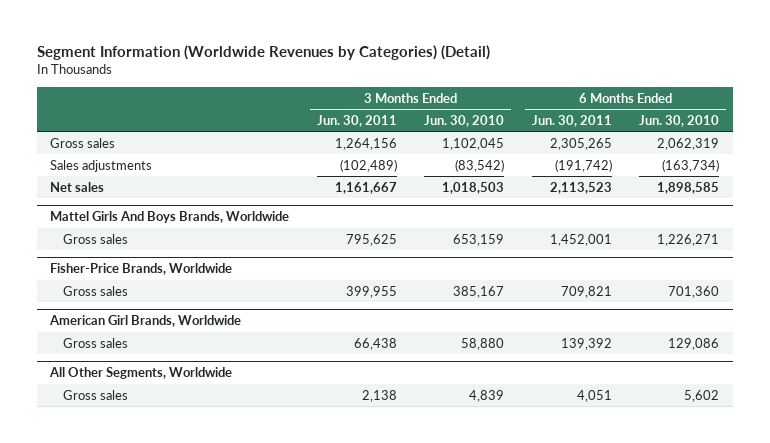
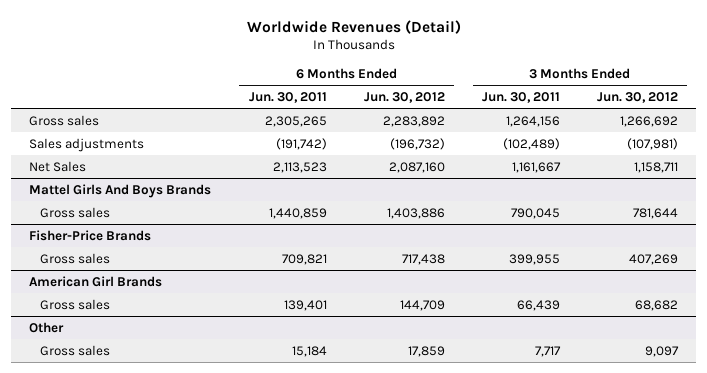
[36,44,490,60] Segment Information (Worldwide Revenues by Categories) (Detail) -> [246,19,461,34] Worldwide Revenues (Detail)
[424,114,505,127] Jun. 30, 2010 -> none
[639,114,720,127] Jun. 30, 2010 -> none
none -> [363,92,445,104] Jun. 30, 2012
none -> [596,92,678,104] Jun. 30, 2012
[50,181,105,192] Net sales -> [29,160,87,172] Net Sales
[50,211,290,224] Mattel Girls And Boys Brands, Worldwide -> [29,183,212,198] Mattel Girls And Boys Brands
[345,233,397,246] 795,625 -> [510,207,560,219] 790,045
[549,233,612,246] 1,452,001 -> [268,207,327,219] 1,440,859
[50,263,233,276] Fisher-Price Brands, Worldwide -> [29,229,152,241] Fisher-Price Brands
[49,367,233,380] All Other Segments, Worldwide -> none
[49,315,242,328] American Girl Brands, Worldwide -> [29,275,163,287] American Girl Brands
[353,337,397,350] 66,438 -> [516,299,560,311] 66,439
[560,337,612,350] 139,392 -> [283,299,327,311] 139,401
none -> [29,321,65,333] Other
[361,389,397,402] 2,138 -> [534,345,561,357] 7,717
[576,389,612,402] 4,051 -> [291,345,327,357] 15,184

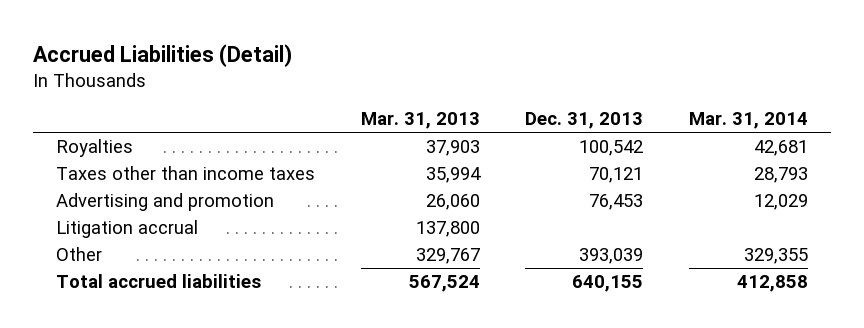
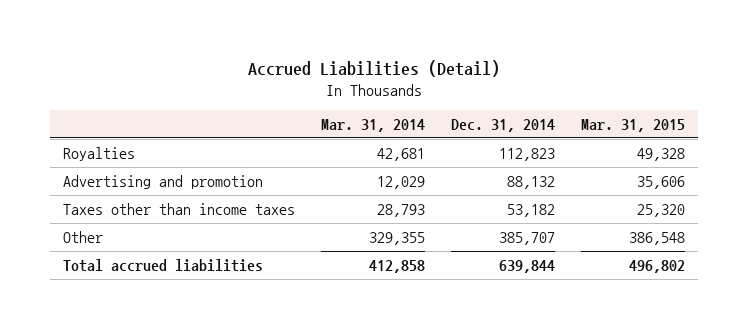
[360,112,480,130] Mar. 31, 2013 -> none
[525,112,644,130] Dec. 31, 2013 -> none
none -> [450,119,555,133] Dec. 31, 2014
none -> [580,119,685,133] Mar. 31, 2015
[55,219,198,238] Litigation accrual -> none
[55,165,315,180] Taxes other than income taxes -> [63,202,296,215] Taxes other than income taxes

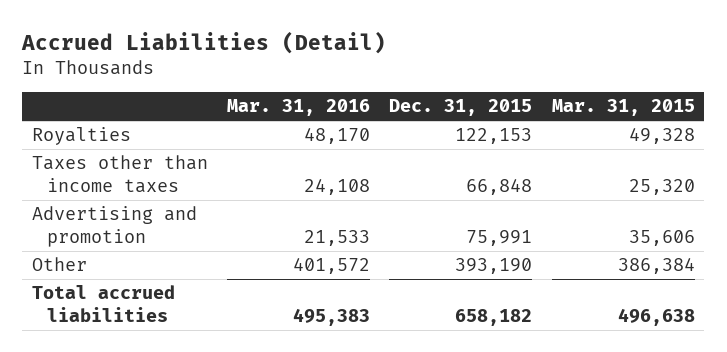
[320,119,425,133] Mar. 31, 2014 -> none
[450,119,555,133] Dec. 31, 2014 -> none
none -> [227,99,371,117] Mar. 31, 2016
none -> [389,99,533,117] Dec. 31, 2015
[63,174,264,189] Advertising and promotion -> [32,206,198,247] Advertising and promotion
[628,231,685,245] 386,548 -> [617,258,695,275] 386,384
[628,259,685,273] 496,802 -> [617,307,695,326] 496,638

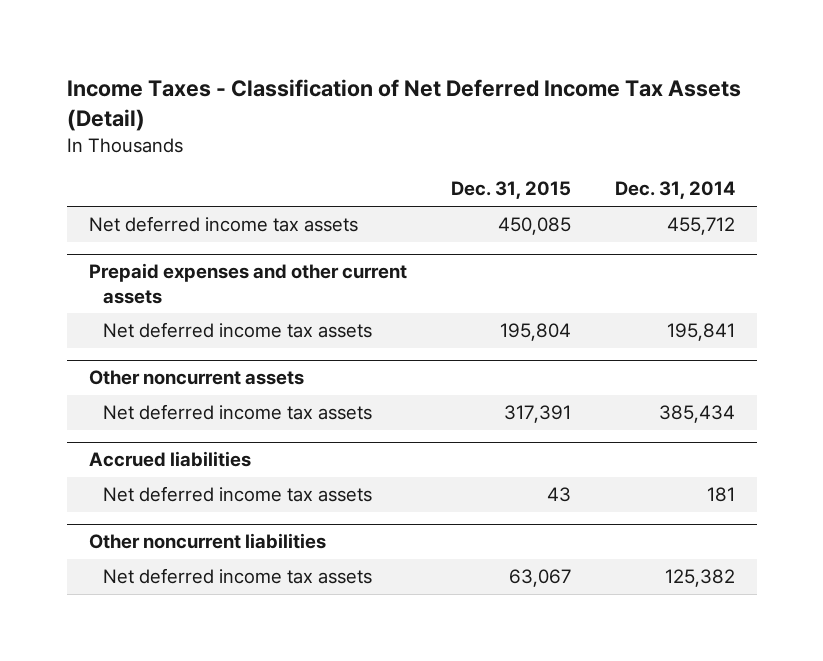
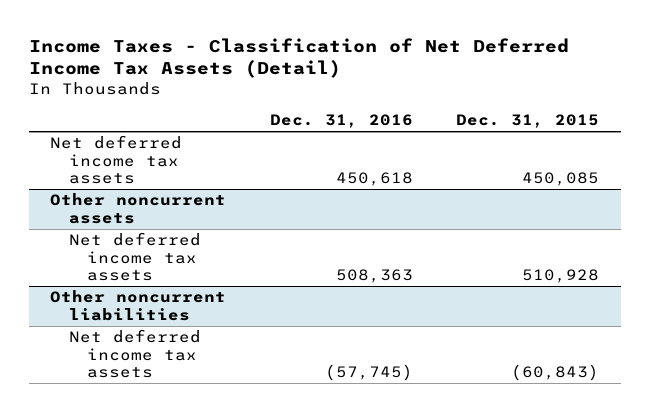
[614,181,735,200] Dec. 31, 2014 -> none
none -> [269,114,413,129] Dec. 31, 2016
[88,263,407,304] Prepaid expenses and other current assets -> none
[102,322,372,339] Net deferred income tax assets -> none
[88,451,251,468] Accrued liabilities -> none
[102,486,372,503] Net deferred income tax assets -> none
[503,405,571,424] 317,391 -> [522,269,600,284] 510,928
[508,569,571,588] 63,067 -> [511,364,600,382] (60,843)

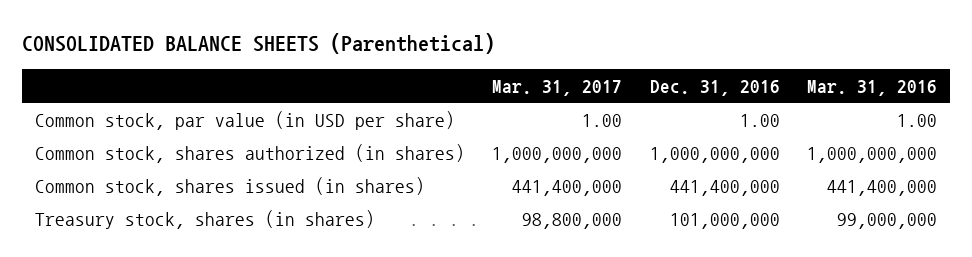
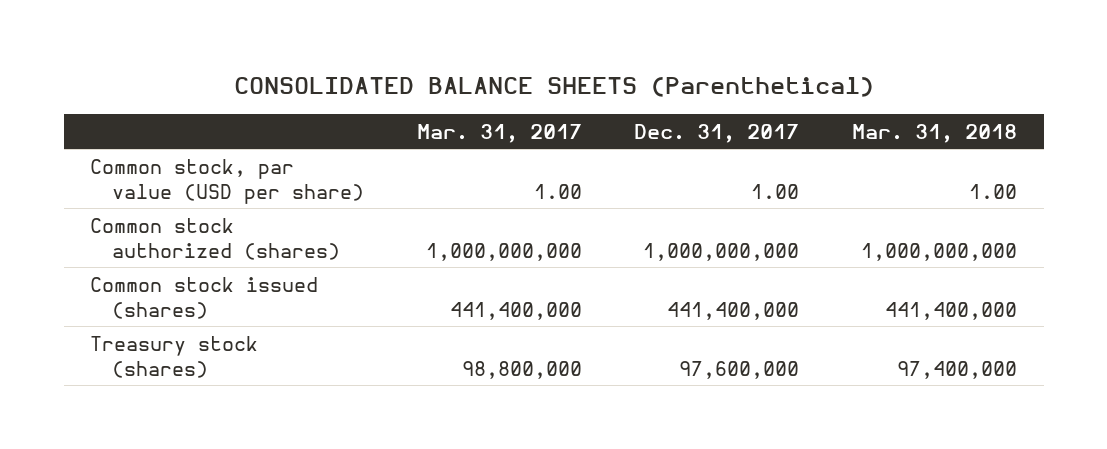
[649,79,780,96] Dec. 31, 2016 -> none
[806,79,937,96] Mar. 31, 2016 -> none
none -> [634,123,800,143] Dec. 31, 2017
none -> [852,123,1018,143] Mar. 31, 2018
[35,110,456,130] Common stock, par value (in USD per share) -> [90,158,364,204] Common stock, par value (USD per share)
[35,143,466,163] Common stock, shares authorized (in shares) -> [90,217,340,260] Common stock authorized (shares)
[35,176,426,196] Common stock, shares issued (in shares) -> [90,276,319,319] Common stock issued (shares)
[35,209,376,229] Treasury stock, shares (in shares) -> [90,335,259,378] Treasury stock (shares)

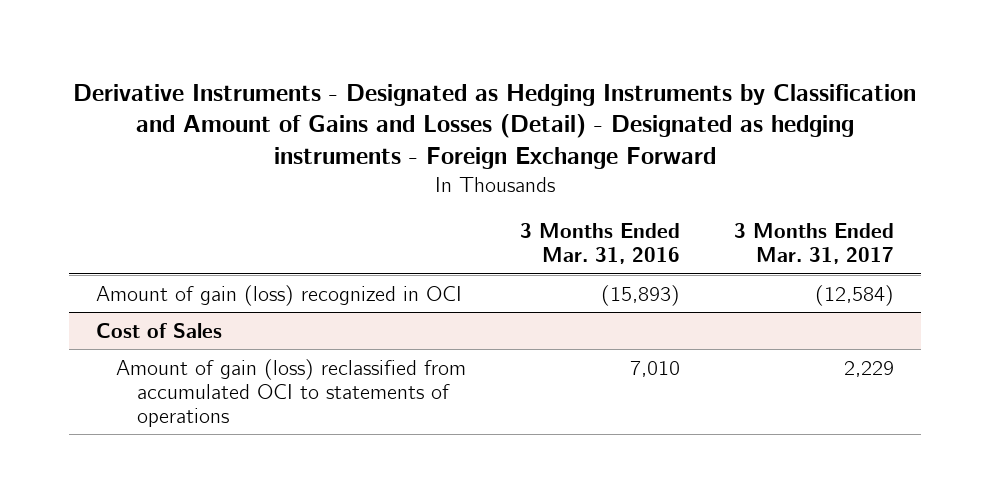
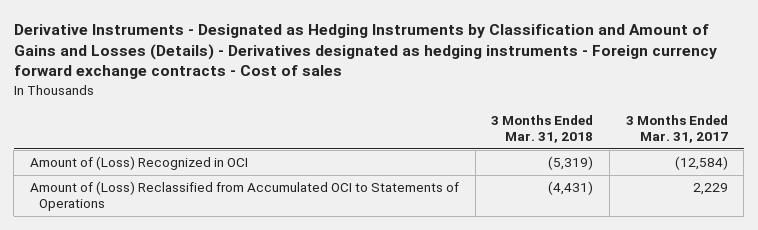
[72,83,916,170] Derivative Instruments - Designated as Hedging Instruments by Classification and Amount of Gains and Losses (Detail) - Designated as hedging instruments - Foreign Exchange Forward -> [13,23,717,80] Derivative Instruments - Designated as Hedging Instruments by Classification and Amount of Gains and Losses (Details) - Derivatives designated as hedging instruments - Foreign currency forward exchange contracts - Cost of sales
[520,223,681,265] 3 Months Ended Mar. 31, 2016 -> none
none -> [491,115,594,144] 3 Months Ended Mar. 31, 2018
[95,322,222,338] Cost of Sales -> none
[95,284,462,306] Amount of gain (loss) recognized in OCI -> [29,156,248,171] Amount of (Loss) Recognized in OCI
[116,358,467,427] Amount of gain (loss) reclassified from accumulated OCI to statements of operations -> [29,181,459,212] Amount of (Loss) Reclassified from Accumulated OCI to Statements of Operations

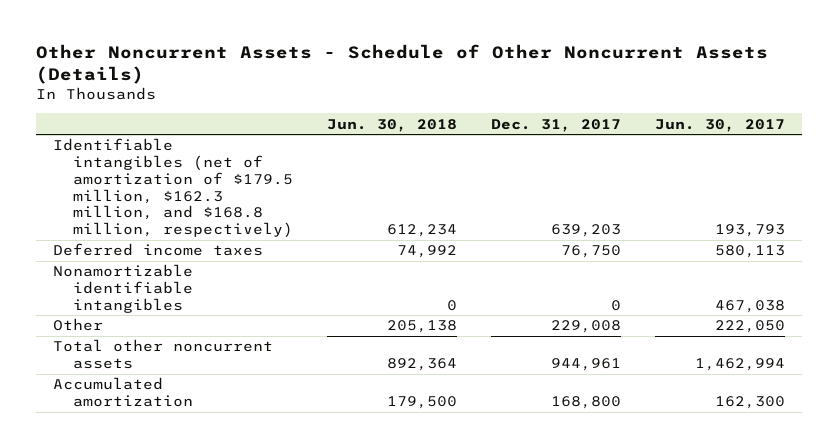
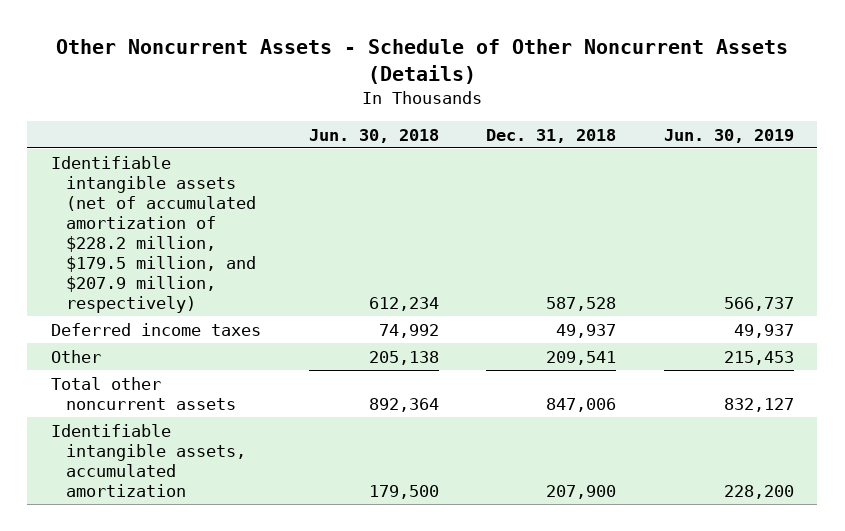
[490,118,621,132] Dec. 31, 2017 -> none
[654,118,785,132] Jun. 30, 2017 -> none
none -> [486,128,617,143] Dec. 31, 2018
none -> [663,128,794,143] Jun. 30, 2019
[53,138,293,239] Identifiable intangibles (net of amortization of $179.5 million, $162.3 million, and $168.8 million, respectively) -> [51,155,257,313] Identifiable intangible assets (net of accumulated amortization of $228.2 million, $179.5 million, and $207.9 million, respectively)
[53,264,194,313] Nonamortizable identifiable intangibles -> none
[53,377,193,408] Accumulated amortization -> [51,423,247,497] Identifiable intangible assets, accumulated amortization

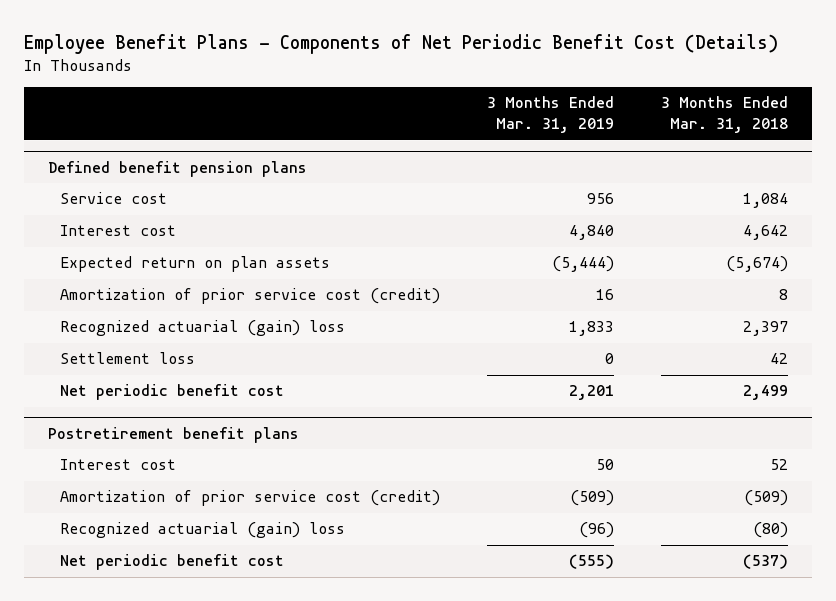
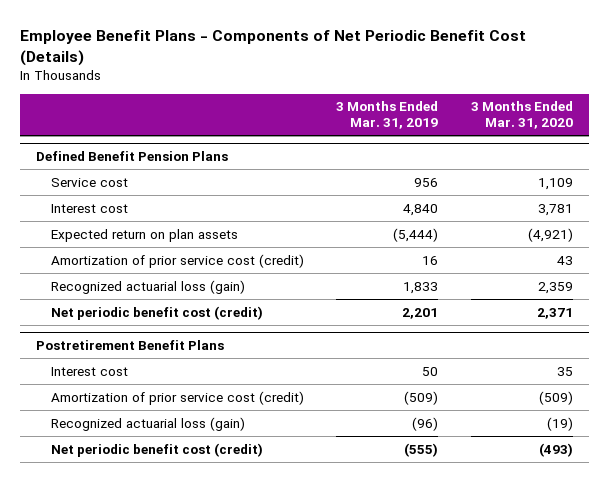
[661,96,789,134] 3 Months Ended Mar. 31, 2018 -> none
none -> [470,101,573,130] 3 Months Ended Mar. 31, 2020
[47,160,307,177] Defined benefit pension plans -> [35,151,228,162] Defined Benefit Pension Plans
[60,352,196,365] Settlement loss -> none
[60,320,346,337] Recognized actuarial (gain) loss -> [51,279,246,294] Recognized actuarial loss (gain)
[60,384,285,401] Net periodic benefit cost -> [51,305,264,320] Net periodic benefit cost (credit)
[47,426,299,443] Postretirement benefit plans -> [35,340,224,351] Postretirement Benefit Plans
[60,522,346,539] Recognized actuarial (gain) loss -> [51,416,246,431] Recognized actuarial loss (gain)
[60,554,285,571] Net periodic benefit cost -> [51,442,264,457] Net periodic benefit cost (credit)

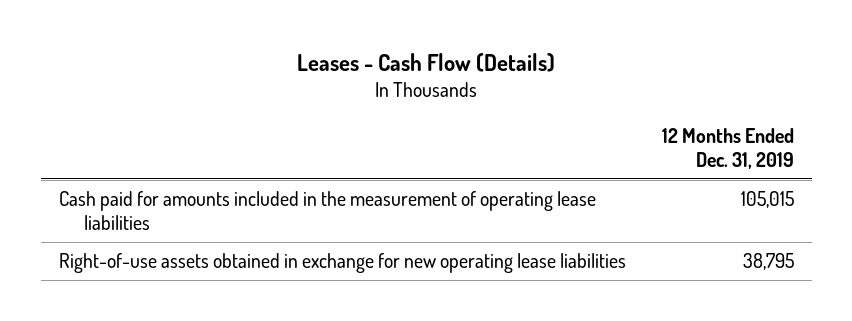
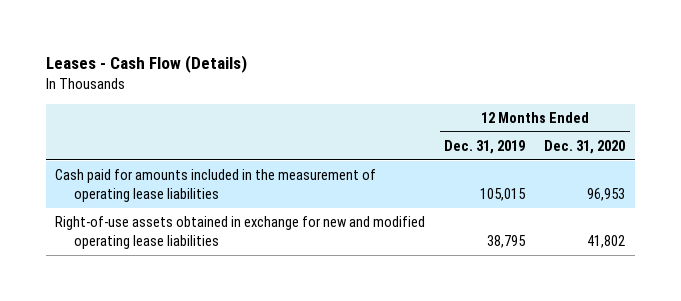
none -> [544,140,626,155] Dec. 31, 2020
[58,252,626,273] Right-of-use assets obtained in exchange for new operating lease liabilities -> [55,216,426,250] Right-of-use assets obtained in exchange for new and modified operating lease liabilities

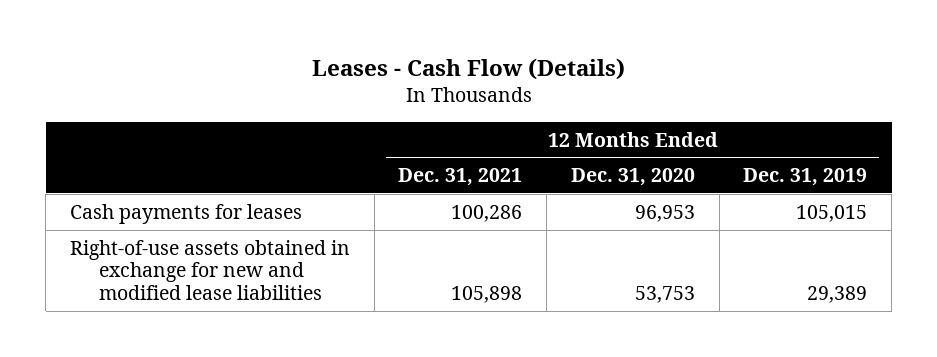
none -> [398,168,523,187] Dec. 31, 2021
[55,169,377,203] Cash paid for amounts included in the measurement of operating lease liabilities -> [70,203,303,224] Cash payments for leases
[55,216,426,250] Right-of-use assets obtained in exchange for new and modified operating lease liabilities -> [70,239,351,300] Right-of-use assets obtained in exchange for new and modified lease liabilities
[487,235,527,249] 38,795 -> [807,285,868,303] 29,389
[587,235,626,249] 41,802 -> [634,285,695,303] 53,753

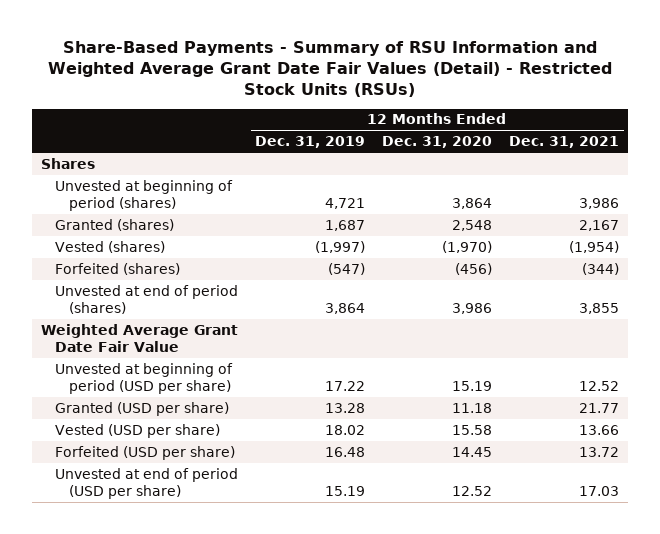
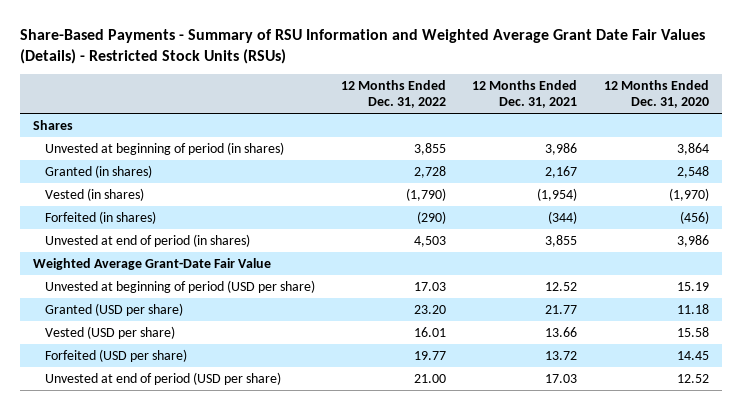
[48,41,613,98] Share-Based Payments - Summary of RSU Information and Weighted Average Grant Date Fair Values (Detail) - Restricted Stock Units (RSUs) -> [19,29,705,65] Share-Based Payments - Summary of RSU Information and Weighted Average Grant Date Fair Values (Details) - Restricted Stock Units (RSUs)
[255,136,366,149] Dec. 31, 2019 -> none
none -> [341,80,447,108] 12 Months Ended Dec. 31, 2022
[55,179,234,211] Unvested at beginning of period (shares) -> [44,141,284,155] Unvested at beginning of period (in shares)
[55,218,175,231] Granted (shares) -> [44,164,152,178] Granted (in shares)
[55,240,166,253] Vested (shares) -> [44,187,144,201] Vested (in shares)
[55,262,181,275] Forfeited (shares) -> [44,210,156,224] Forfeited (in shares)
[55,284,239,314] Unvested at end of period (shares) -> [44,233,250,247] Unvested at end of period (in shares)
[40,323,238,352] Weighted Average Grant Date Fair Value -> [32,257,271,270] Weighted Average Grant-Date Fair Value

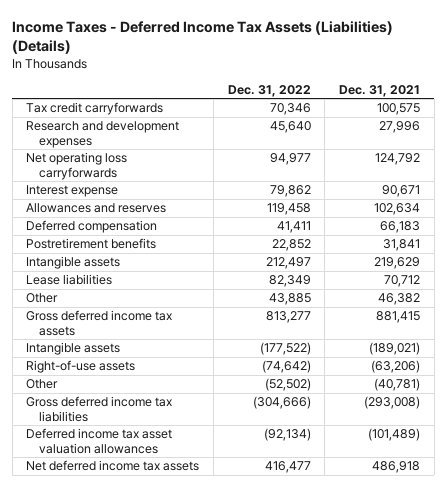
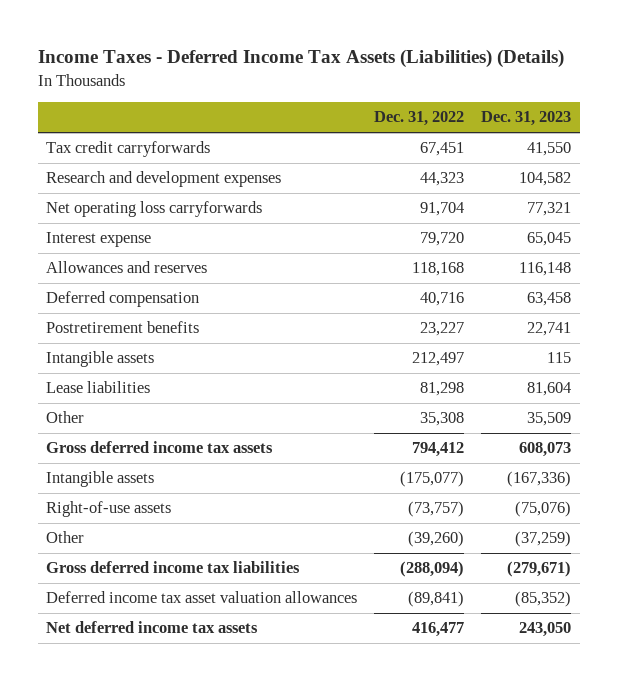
[338,84,420,97] Dec. 31, 2021 -> none
none -> [481,111,572,127] Dec. 31, 2023
[269,103,311,116] 70,346 -> [420,142,465,157] 67,451
[269,121,311,134] 45,640 -> [420,172,465,187] 44,323
[269,153,311,166] 94,977 -> [420,202,465,217] 91,704
[269,185,311,198] 79,862 -> [420,232,465,247] 79,720
[266,203,311,216] 119,458 -> [412,262,465,277] 118,168
[276,221,311,234] 41,411 -> [420,292,465,307] 40,716
[271,239,311,252] 22,852 -> [420,322,465,337] 23,227
[268,275,311,288] 82,349 -> [420,382,465,397] 81,298
[268,293,311,306] 43,885 -> [420,412,465,427] 35,308
[265,311,311,324] 813,277 -> [412,442,465,458] 794,412
[259,342,311,356] (177,522) -> [400,471,465,488] (175,077)
[261,360,311,374] (74,642) -> [408,501,465,518] (73,757)
[264,378,311,392] (52,502) -> [408,531,465,548] (39,260)
[252,396,311,410] (304,666) -> [400,561,465,578] (288,094)
[263,428,311,442] (92,134) -> [408,591,465,608] (89,841)

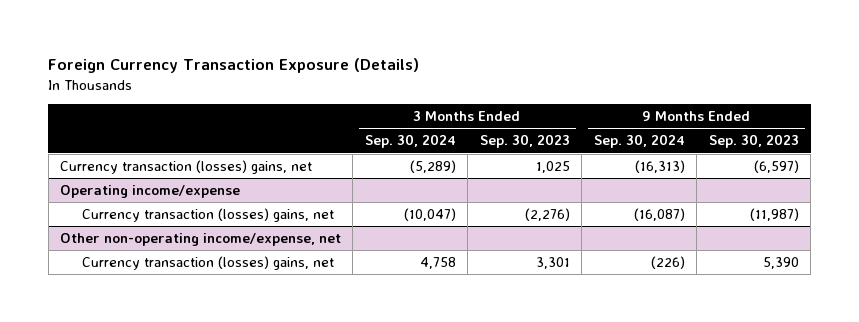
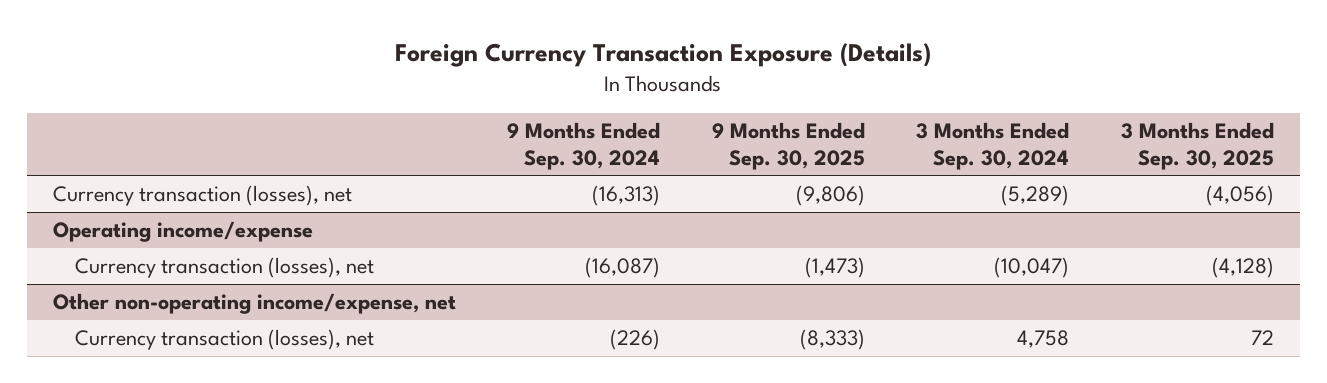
[479,134,570,149] Sep. 30, 2023 -> none
[708,134,799,149] Sep. 30, 2023 -> none
none -> [711,122,865,170] 9 Months Ended Sep. 30, 2025
none -> [1120,122,1274,170] 3 Months Ended Sep. 30, 2025
[60,160,313,175] Currency transaction (losses) gains, net -> [53,185,353,207] Currency transaction (losses), net
[82,208,335,223] Currency transaction (losses) gains, net -> [75,257,375,279] Currency transaction (losses), net
[82,256,335,271] Currency transaction (losses) gains, net -> [75,329,375,351] Currency transaction (losses), net

